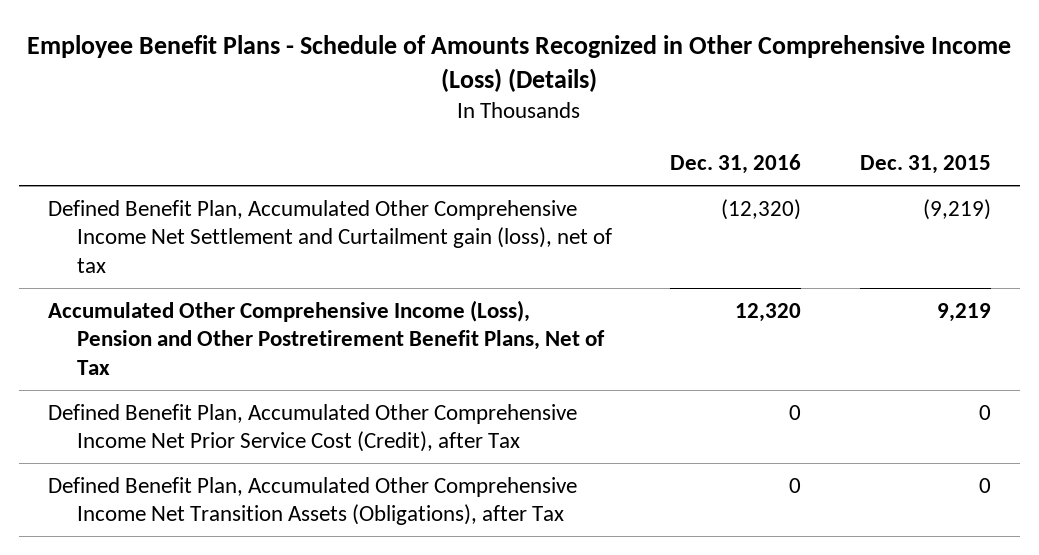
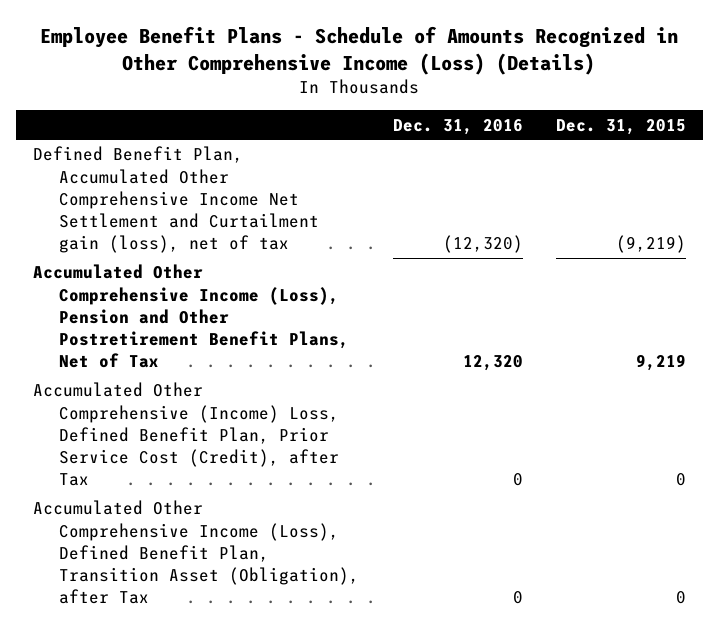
[47,403,577,453] Defined Benefit Plan, Accumulated Other Comprehensive Income Net Prior Service Cost (Credit), after Tax -> [33,382,340,487] Accumulated Other Comprehensive (Income) Loss, Defined Benefit Plan, Prior Service Cost (Credit), after Tax
[47,476,577,526] Defined Benefit Plan, Accumulated Other Comprehensive Income Net Transition Assets (Obligations), after Tax -> [33,500,360,605] Accumulated Other Comprehensive Income (Loss), Defined Benefit Plan, Transition Asset (Obligation), after Tax

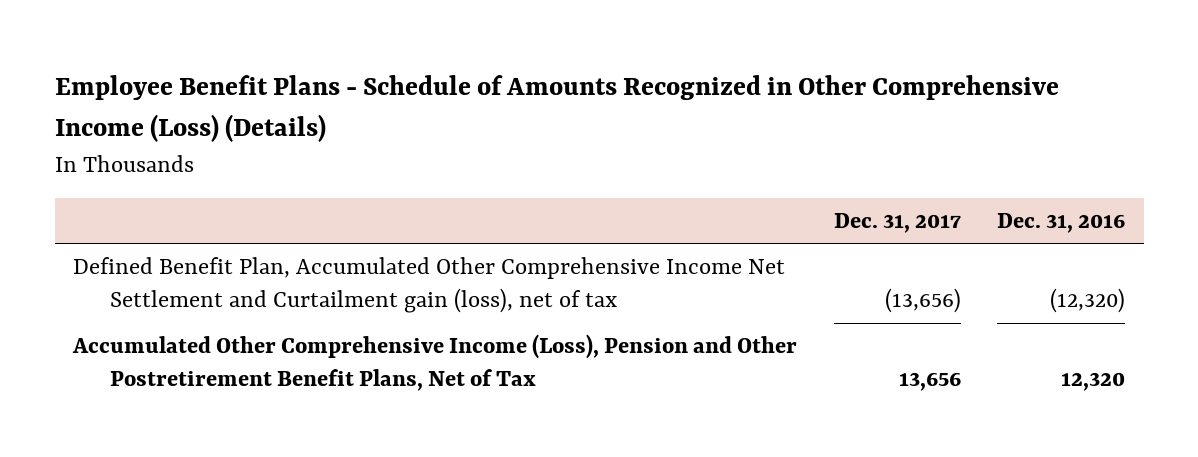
[555,118,686,135] Dec. 31, 2015 -> none
none -> [833,213,961,234] Dec. 31, 2017
[33,382,340,487] Accumulated Other Comprehensive (Income) Loss, Defined Benefit Plan, Prior Service Cost (Credit), after Tax -> none
[33,500,360,605] Accumulated Other Comprehensive Income (Loss), Defined Benefit Plan, Transition Asset (Obligation), after Tax -> none

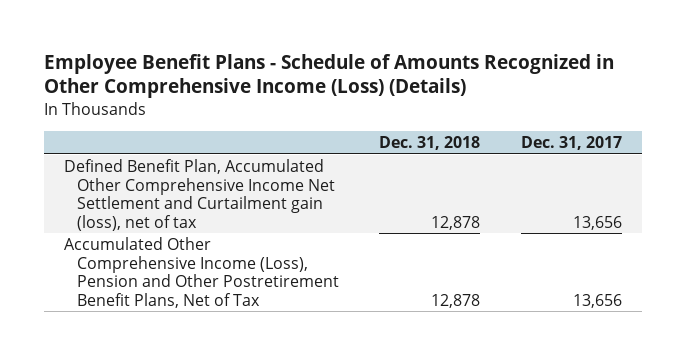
[997,213,1126,234] Dec. 31, 2016 -> none
none -> [379,135,481,150] Dec. 31, 2018
[884,288,961,314] (13,656) -> [572,215,622,230] 13,656

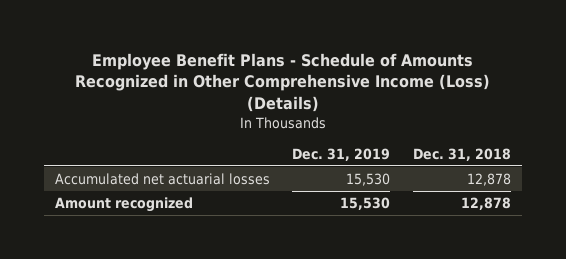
[520,135,622,150] Dec. 31, 2017 -> none
none -> [292,147,391,161] Dec. 31, 2019
[64,159,336,231] Defined Benefit Plan, Accumulated Other Comprehensive Income Net Settlement and Curtailment gain (loss), net of tax -> [55,173,271,186] Accumulated net actuarial losses
[64,237,340,308] Accumulated Other Comprehensive Income (Loss), Pension and Other Postretirement Benefit Plans, Net of Tax -> [55,197,194,213] Amount recognized

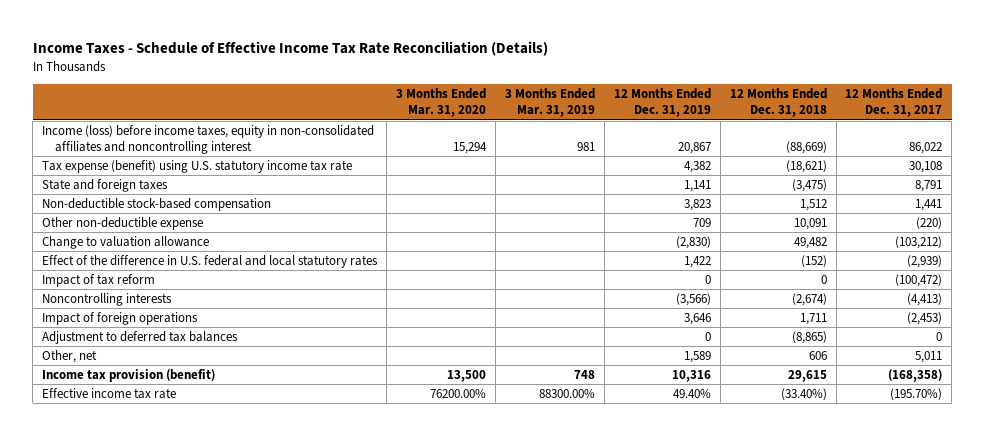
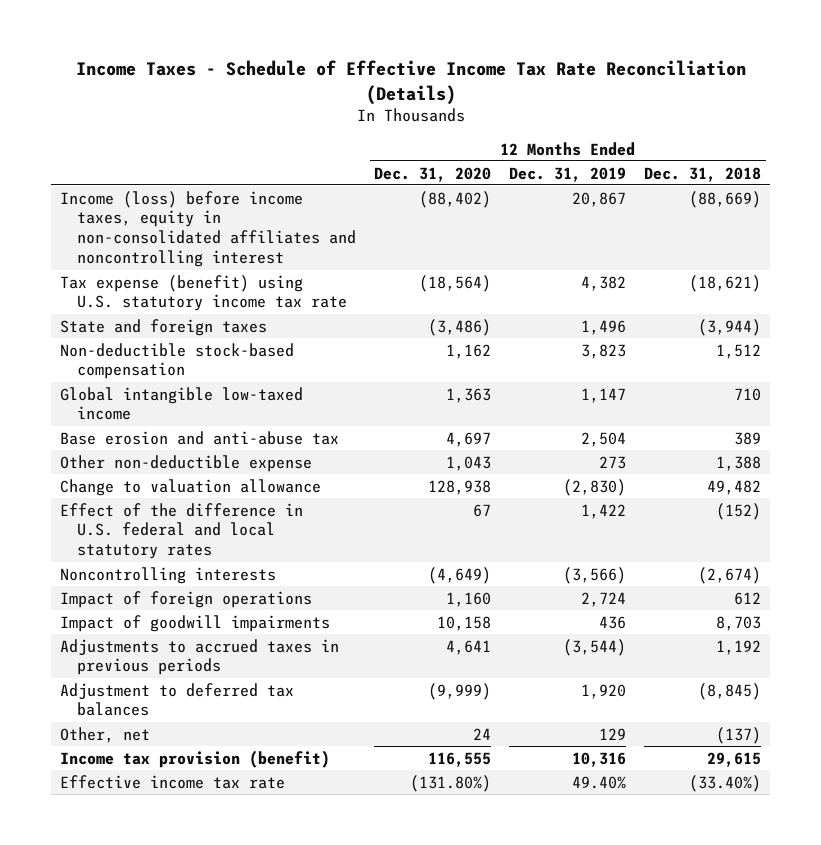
[395,88,486,118] 3 Months Ended Mar. 31, 2020 -> none
[504,88,595,118] 3 Months Ended Mar. 31, 2019 -> none
[845,88,943,118] 12 Months Ended Dec. 31, 2017 -> none
none -> [374,166,492,182] Dec. 31, 2020
[683,180,711,193] 1,141 -> [581,319,627,335] 1,496
[791,179,827,193] (3,475) -> [698,318,762,336] (3,944)
none -> [59,386,303,421] Global intangible low-taxed income
none -> [59,430,339,445] Base erosion and anti-abuse tax
[692,218,711,228] 709 -> [599,455,627,469] 273
[793,218,827,231] 10,091 -> [716,455,762,471] 1,388
[42,274,156,288] Impact of tax reform -> none
[683,313,711,326] 3,646 -> [581,591,627,607] 2,724
[799,313,827,326] 1,711 -> [734,591,762,605] 612
none -> [59,614,330,632] Impact of goodwill impairments
none -> [59,638,339,676] Adjustments to accrued taxes in previous periods
[704,332,711,342] 0 -> [581,683,627,699] 1,920
[791,331,827,345] (8,865) -> [698,682,762,700] (8,845)
[683,351,711,364] 1,589 -> [599,727,627,740] 129
[808,351,827,361] 606 -> [716,726,762,744] (137)

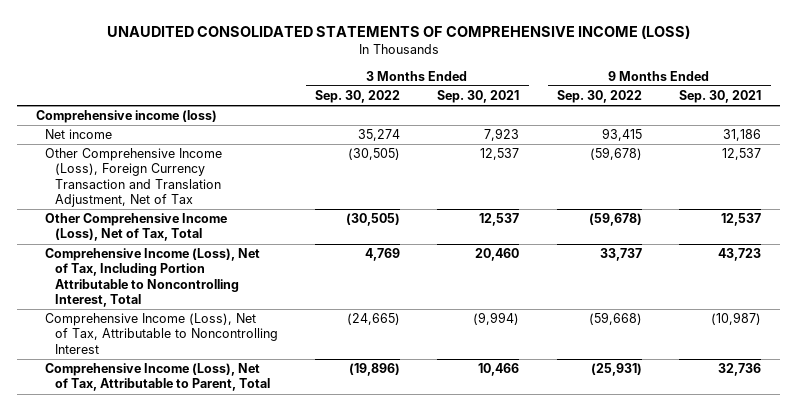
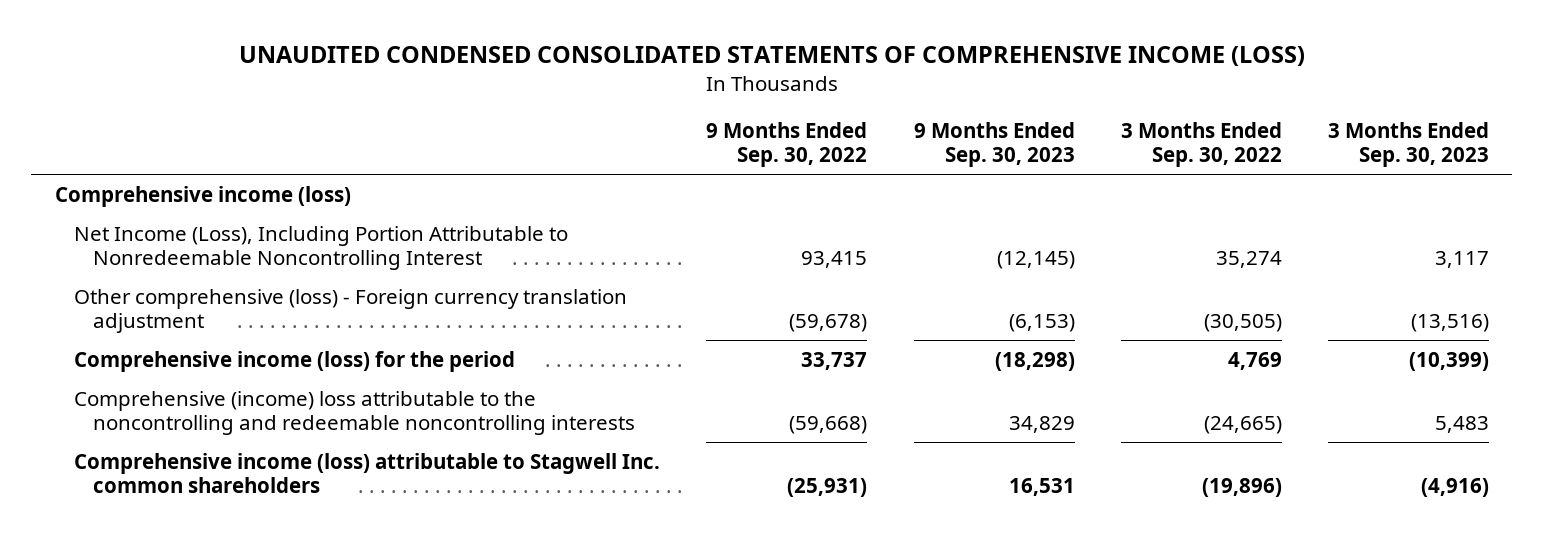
[106,24,690,39] UNAUDITED CONSOLIDATED STATEMENTS OF COMPREHENSIVE INCOME (LOSS) -> [238,46,1305,67] UNAUDITED CONDENSED CONSOLIDATED STATEMENTS OF COMPREHENSIVE INCOME (LOSS)
[437,90,520,104] Sep. 30, 2021 -> none
[679,90,762,104] Sep. 30, 2021 -> none
none -> [913,122,1075,168] 9 Months Ended Sep. 30, 2023
none -> [1328,122,1490,168] 3 Months Ended Sep. 30, 2023
[45,213,228,242] Other Comprehensive Income (Loss), Net of Tax, Total -> none
[45,129,113,140] Net income -> [74,225,569,270] Net Income (Loss), Including Portion Attributable to Nonredeemable Noncontrolling Interest
[45,148,223,207] Other Comprehensive Income (Loss), Foreign Currency Transaction and Translation Adjustment, Net of Tax -> [74,288,628,333] Other comprehensive (loss) - Foreign currency translation adjustment
[45,248,261,307] Comprehensive Income (Loss), Net of Tax, Including Portion Attributable to Noncontrolling Interest, Total -> [74,350,516,372] Comprehensive income (loss) for the period
[45,313,278,354] Comprehensive Income (Loss), Net of Tax, Attributable to Noncontrolling Interest -> [74,390,636,435] Comprehensive (income) loss attributable to the noncontrolling and redeemable noncontrolling interests
[45,363,270,392] Comprehensive Income (Loss), Net of Tax, Attributable to Parent, Total -> [74,452,661,493] Comprehensive income (loss) attributable to Stagwell Inc. common shareholders

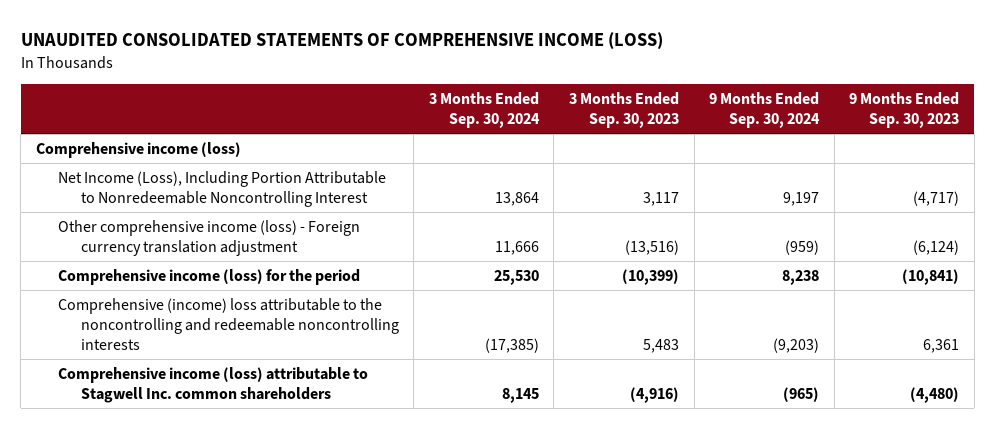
[238,46,1305,67] UNAUDITED CONDENSED CONSOLIDATED STATEMENTS OF COMPREHENSIVE INCOME (LOSS) -> [20,31,663,49] UNAUDITED CONSOLIDATED STATEMENTS OF COMPREHENSIVE INCOME (LOSS)
[706,122,868,168] 9 Months Ended Sep. 30, 2022 -> none
[1120,122,1282,168] 3 Months Ended Sep. 30, 2022 -> none
none -> [428,91,540,129] 3 Months Ended Sep. 30, 2024
none -> [709,91,821,129] 9 Months Ended Sep. 30, 2024
[996,250,1075,269] (12,145) -> [913,191,960,207] (4,717)
[74,288,628,333] Other comprehensive (loss) - Foreign currency translation adjustment -> [58,219,361,257] Other comprehensive income (loss) - Foreign currency translation adjustment
[1008,313,1075,332] (6,153) -> [913,240,960,256] (6,124)
[994,351,1075,371] (18,298) -> [902,268,960,285] (10,841)
[1008,415,1075,433] 34,829 -> [923,339,960,354] 6,361
[1008,477,1075,496] 16,531 -> [910,387,960,404] (4,480)

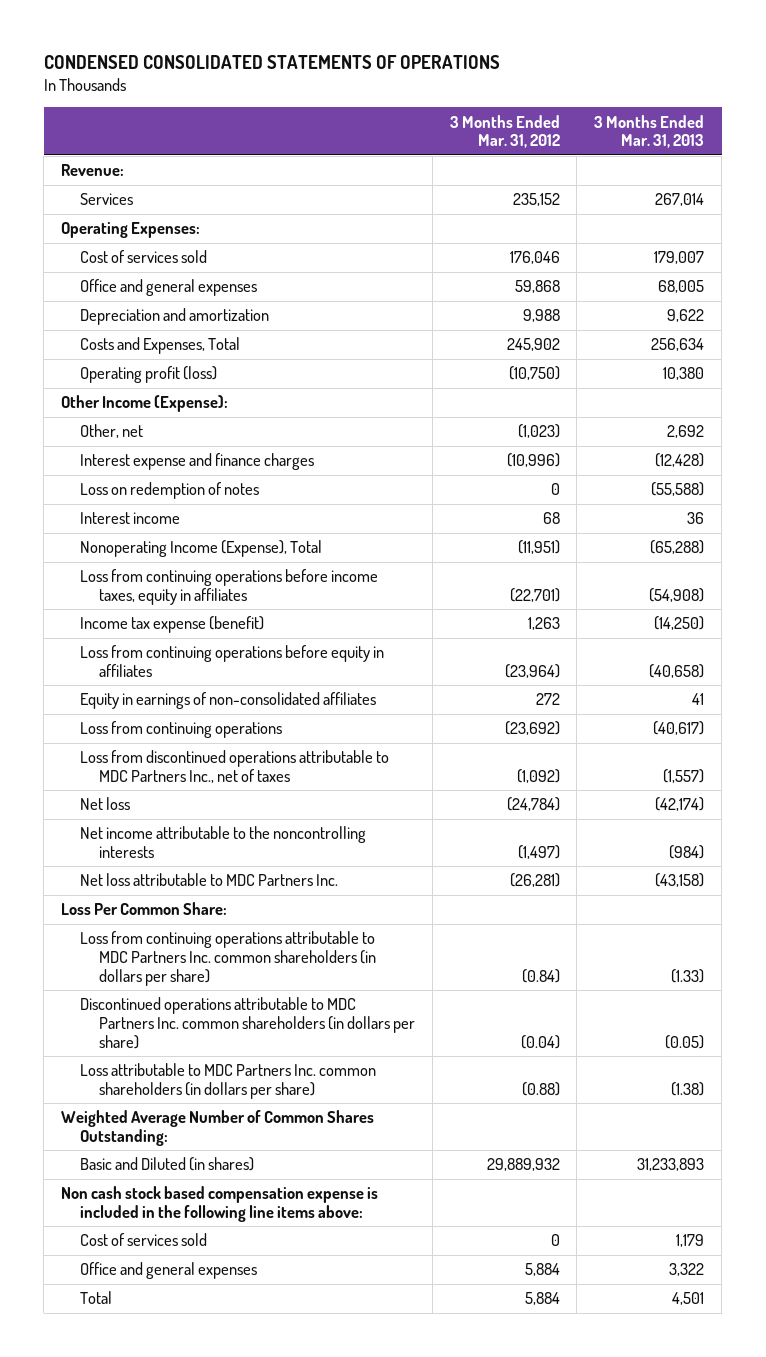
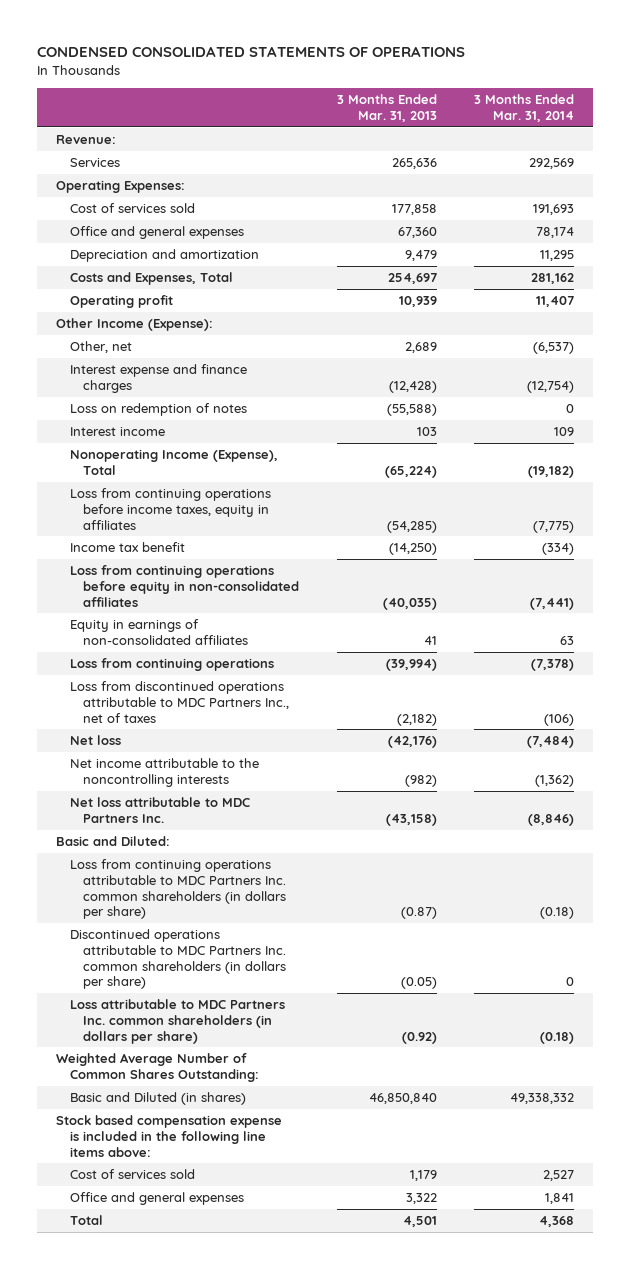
[449,114,560,149] 3 Months Ended Mar. 31, 2012 -> none
none -> [474,93,575,122] 3 Months Ended Mar. 31, 2014
[655,193,705,207] 267,014 -> [391,158,437,170] 265,636
[654,251,705,265] 179,007 -> [391,204,437,216] 177,858
[658,280,705,294] 68,005 -> [397,227,437,239] 67,360
[667,309,705,323] 9,622 -> [404,250,437,262] 9,479
[651,338,705,352] 256,634 -> [387,273,437,285] 254,697
[80,366,218,384] Operating profit (loss) -> [69,295,173,309] Operating profit
[663,367,705,381] 10,380 -> [398,296,437,308] 10,939
[667,425,705,439] 2,692 -> [404,342,437,354] 2,689
[687,512,705,525] 36 -> [416,427,437,437] 103
[650,540,705,555] (65,288) -> [384,465,437,478] (65,224)
[649,587,705,602] (54,908) -> [386,520,437,533] (54,285)
[80,616,265,634] Income tax expense (benefit) -> [69,542,185,553] Income tax benefit
[80,645,385,677] Loss from continuing operations before equity in affiliates -> [69,565,300,607] Loss from continuing operations before equity in non-consolidated affiliates
[649,663,705,678] (40,658) -> [382,597,437,610] (40,035)
[653,721,705,736] (40,617) -> [385,659,437,672] (39,994)
[663,768,705,783] (1,557) -> [396,713,437,726] (2,182)
[655,797,705,812] (42,174) -> [387,736,437,749] (42,176)
[669,844,705,859] (984) -> [404,774,437,787] (982)
[61,902,228,916] Loss Per Common Share: -> none
none -> [55,836,170,847] Basic and Diluted:
[671,968,705,983] (1.33) -> [400,907,437,920] (0.87)
[671,1081,705,1096] (1.38) -> [401,1031,437,1044] (0.92)
[637,1158,705,1172] 31,233,893 -> [368,1093,437,1105] 46,850,840
[61,1186,379,1222] Non cash stock based compensation expense is included in the following line items above: -> [55,1115,282,1157] Stock based compensation expense is included in the following line items above:

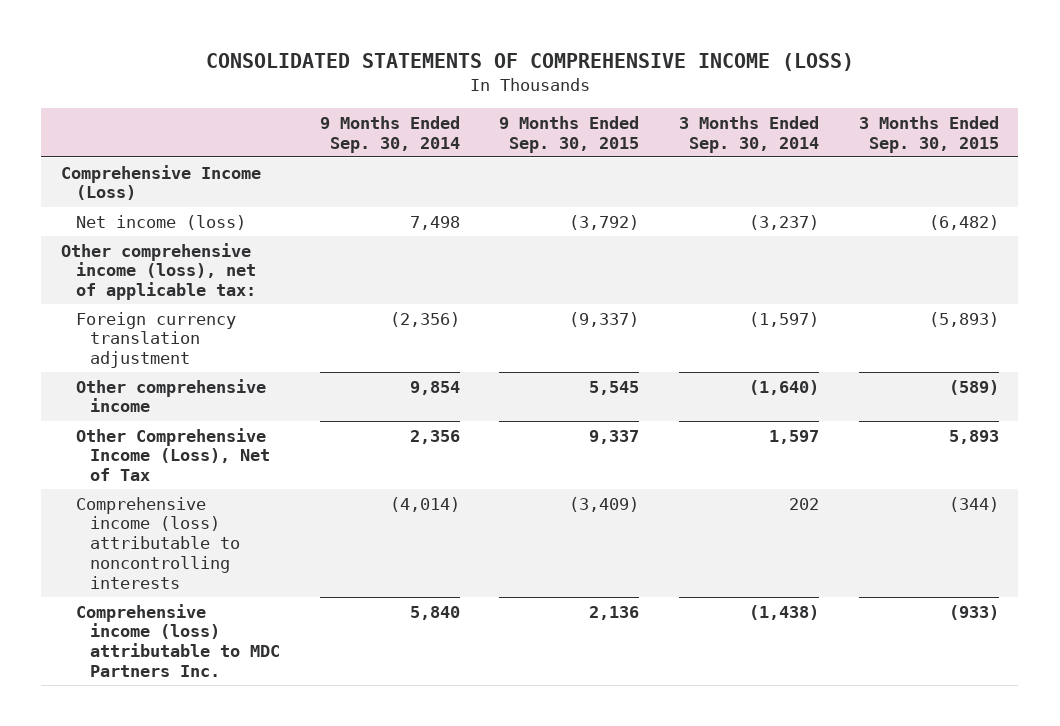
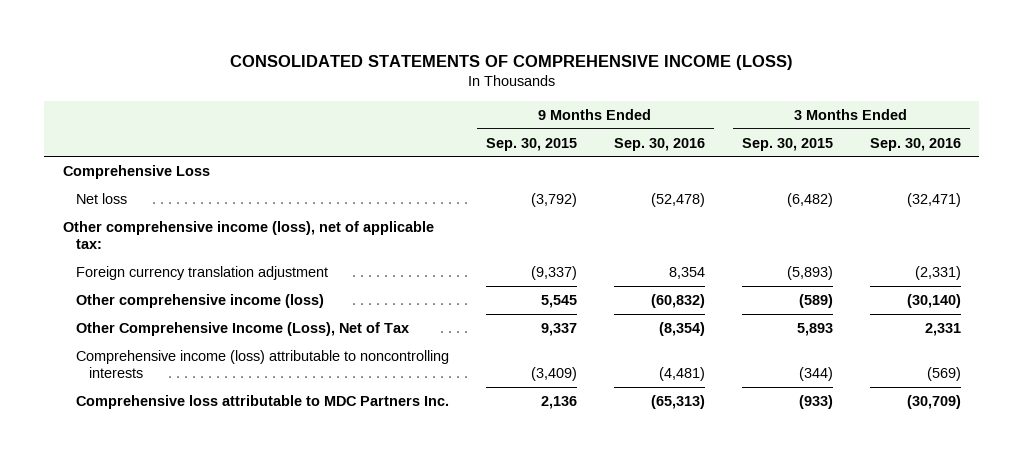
[319,115,460,153] 9 Months Ended Sep. 30, 2014 -> none
[678,115,819,153] 3 Months Ended Sep. 30, 2014 -> none
none -> [613,137,705,151] Sep. 30, 2016
none -> [869,137,961,151] Sep. 30, 2016
[61,164,262,201] Comprehensive Income (Loss) -> [62,164,210,179] Comprehensive Loss
[75,214,246,230] Net income (loss) -> [76,192,128,204] Net loss
[75,378,266,413] Other comprehensive income -> [76,293,325,308] Other comprehensive income (loss)
[75,603,281,678] Comprehensive income (loss) attributable to MDC Partners Inc. -> [76,394,450,409] Comprehensive loss attributable to MDC Partners Inc.

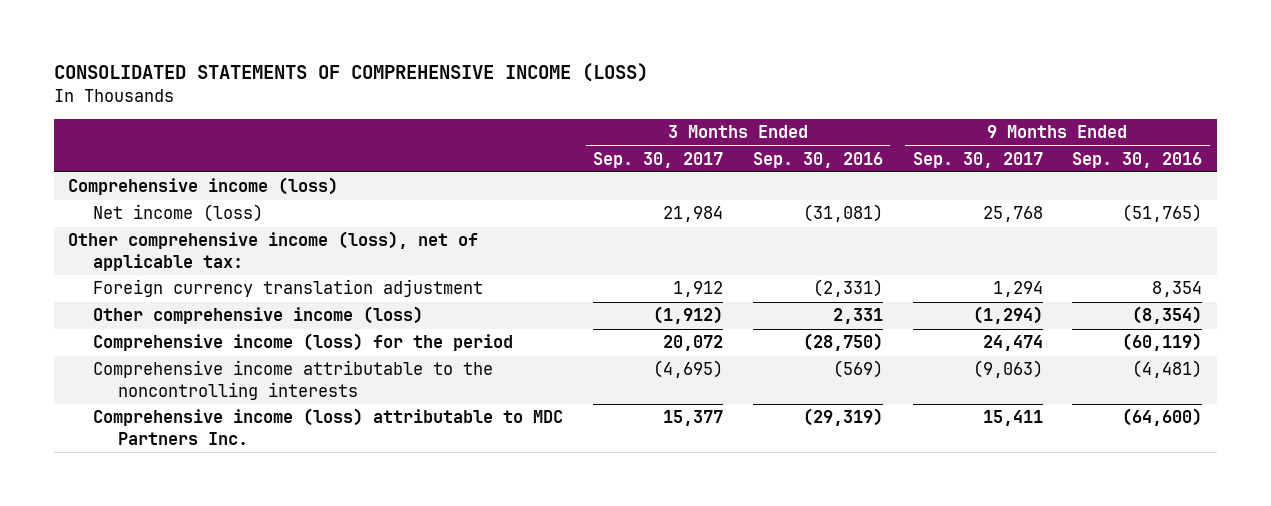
[485,137,577,151] Sep. 30, 2015 -> none
[741,137,833,151] Sep. 30, 2015 -> none
none -> [593,151,724,168] Sep. 30, 2017
none -> [912,151,1043,168] Sep. 30, 2017
[62,164,210,179] Comprehensive Loss -> [68,177,339,196] Comprehensive income (loss)
[76,192,128,204] Net loss -> [93,204,264,223] Net income (loss)
[650,192,705,207] (52,478) -> [1122,204,1203,223] (51,765)
[906,192,961,207] (32,471) -> [802,204,883,223] (31,081)
[76,321,410,336] Other Comprehensive Income (Loss), Net of Tax -> none
[650,293,705,308] (60,832) -> [1132,306,1203,325] (8,354)
[906,293,961,308] (30,140) -> [832,308,883,325] 2,331
none -> [93,333,514,352] Comprehensive income (loss) for the period
[76,349,450,379] Comprehensive income (loss) attributable to noncontrolling interests -> [93,360,494,400] Comprehensive income attributable to the noncontrolling interests
[76,394,450,409] Comprehensive loss attributable to MDC Partners Inc. -> [93,408,564,445] Comprehensive income (loss) attributable to MDC Partners Inc.
[650,394,705,409] (65,313) -> [1122,408,1203,427] (64,600)
[906,394,961,409] (30,709) -> [802,408,883,427] (29,319)

